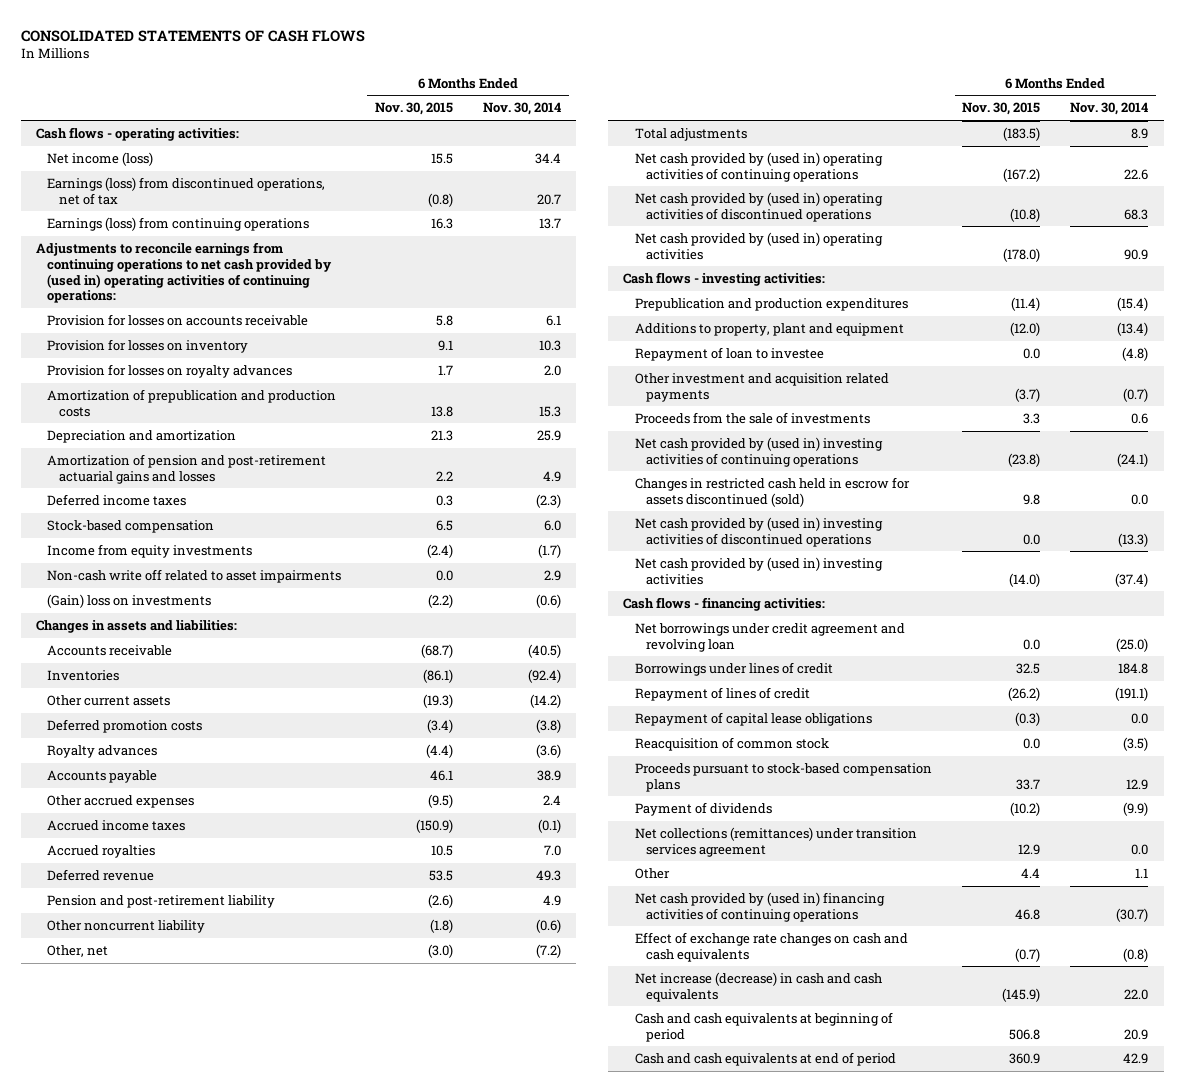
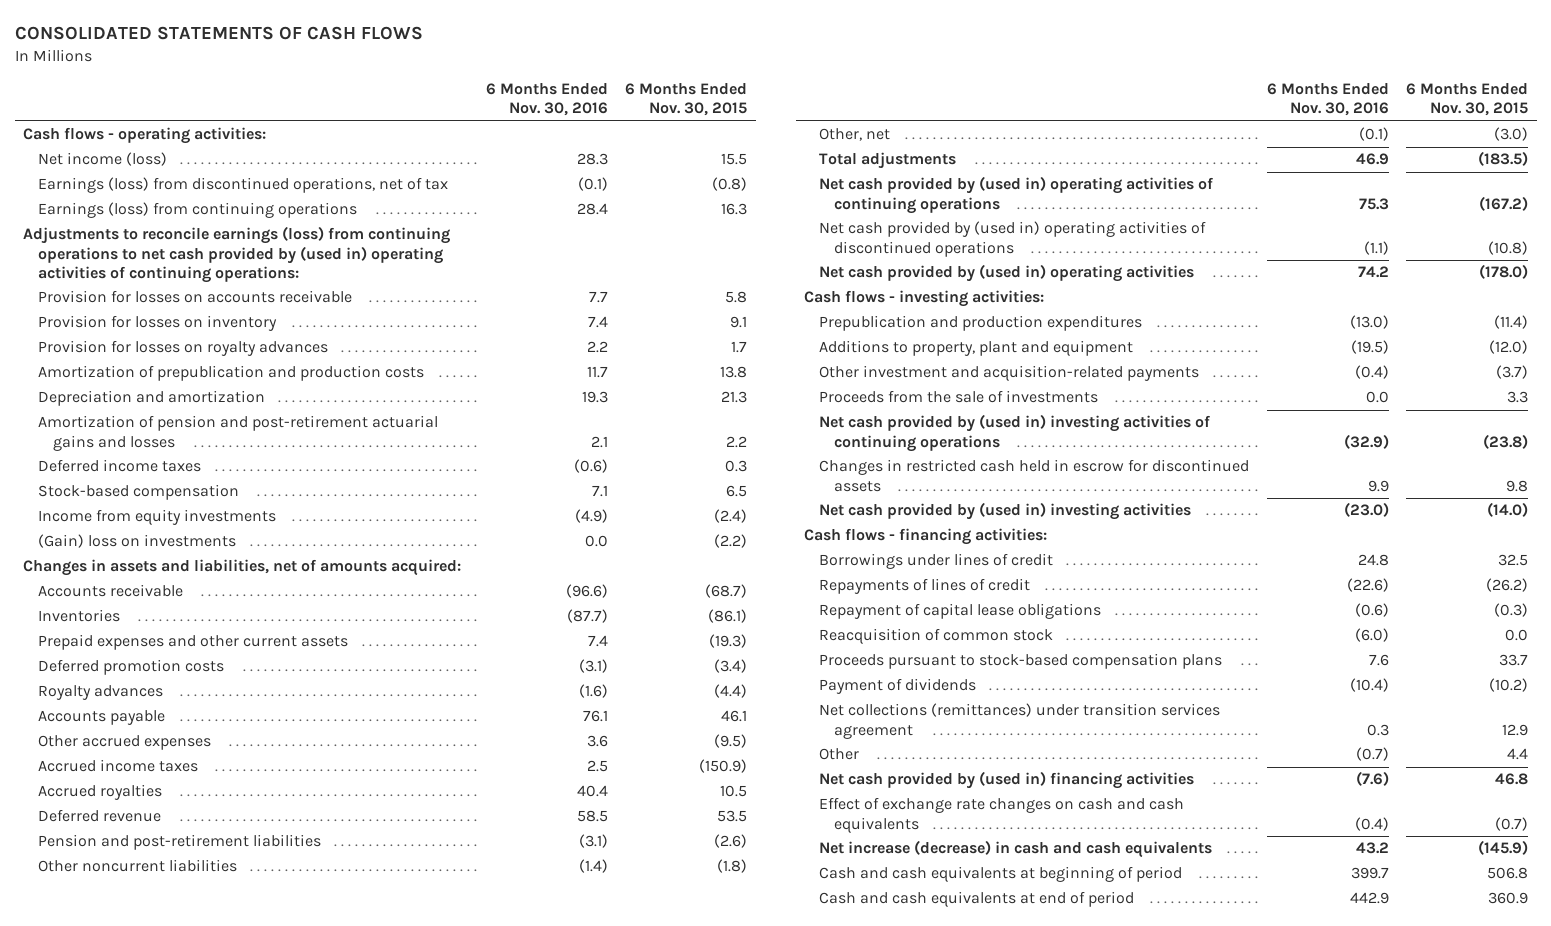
[482,102,561,116] Nov. 30, 2014 -> none
none -> [485,83,608,117] 6 Months Ended Nov. 30, 2016
[35,241,333,304] Adjustments to reconcile earnings from continuing operations to net cash provided by (used in) operating activities of continuing operations: -> [23,226,451,283] Adjustments to reconcile earnings (loss) from continuing operations to net cash provided by (used in) operating activities of continuing operations:
[47,568,342,583] Non-cash write off related to asset impairments -> none
[35,619,237,633] Changes in assets and liabilities: -> [23,559,462,577] Changes in assets and liabilities, net of amounts acquired:
[47,694,171,706] Other current assets -> [38,634,349,651] Prepaid expenses and other current assets
[47,894,276,908] Pension and post-retirement liability -> [38,834,322,851] Pension and post-retirement liabilities
[47,919,206,933] Other noncurrent liability -> [38,859,238,873] Other noncurrent liabilities
[634,346,824,361] Repayment of loan to investee -> none
[634,372,889,402] Other investment and acquisition related payments -> [819,365,1200,382] Other investment and acquisition-related payments
[634,516,883,547] Net cash provided by (used in) investing activities of discontinued operations -> none
[634,476,910,507] Changes in restricted cash held in escrow for assets discontinued (sold) -> [819,459,1250,492] Changes in restricted cash held in escrow for discontinued assets
[634,622,905,652] Net borrowings under credit agreement and revolving loan -> none
[634,686,810,701] Repayment of lines of credit -> [819,578,1031,595] Repayments of lines of credit
[634,891,885,922] Net cash provided by (used in) financing activities of continuing operations -> [819,771,1195,790] Net cash provided by (used in) financing activities

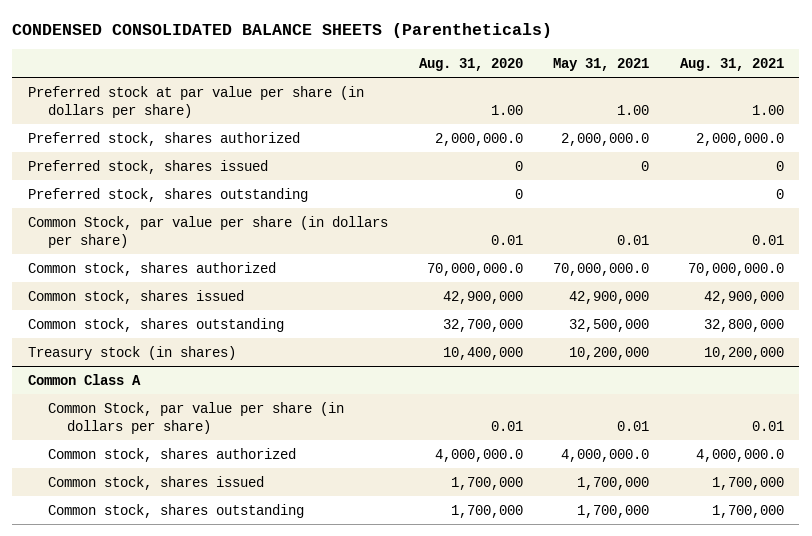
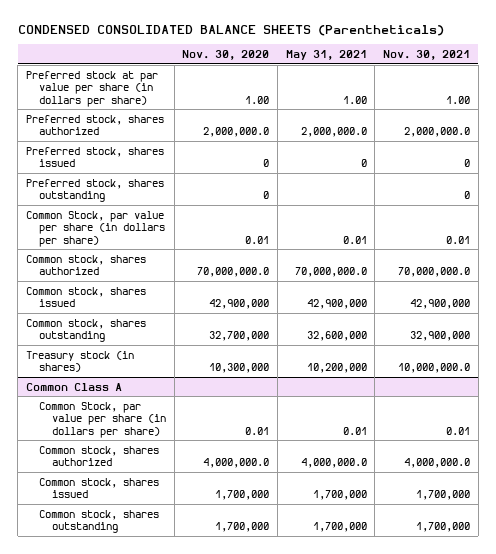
[418,57,523,71] Aug. 31, 2020 -> none
[679,57,784,71] Aug. 31, 2021 -> none
none -> [182,49,270,60] Nov. 30, 2020
none -> [383,49,471,60] Nov. 30, 2021
[569,318,650,332] 32,500,000 -> [306,331,367,342] 32,600,000

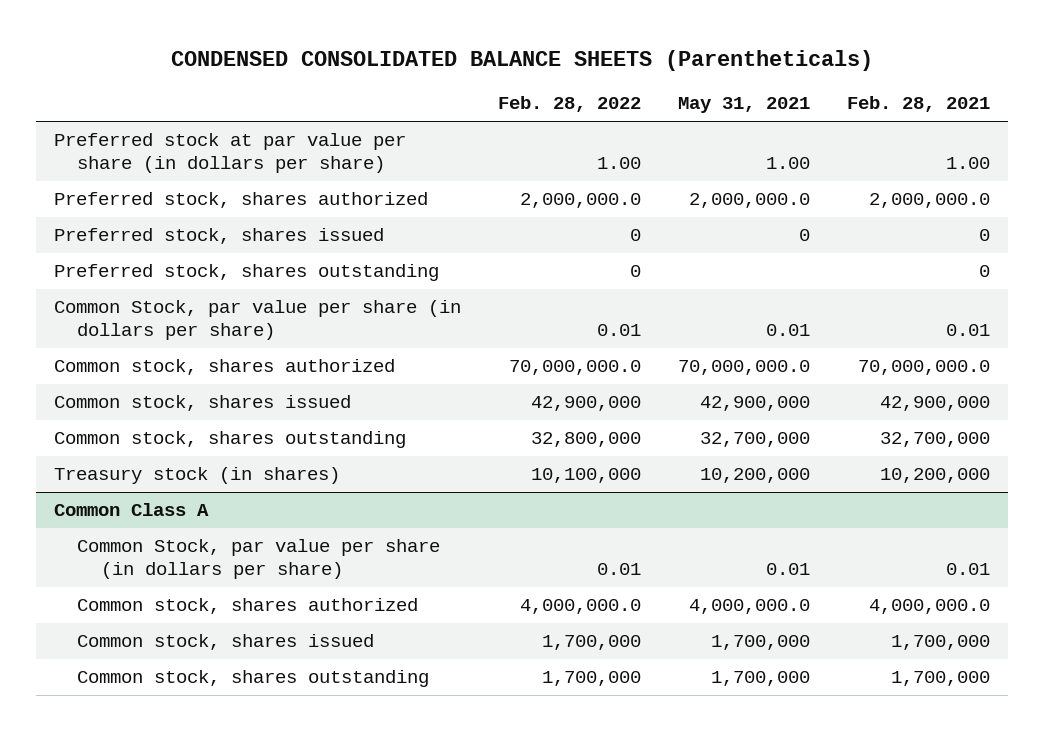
[182,49,270,60] Nov. 30, 2020 -> none
[383,49,471,60] Nov. 30, 2021 -> none
none -> [498,96,642,113] Feb. 28, 2022
none -> [846,96,990,113] Feb. 28, 2021
[306,331,367,342] 32,600,000 -> [699,432,810,448] 32,700,000

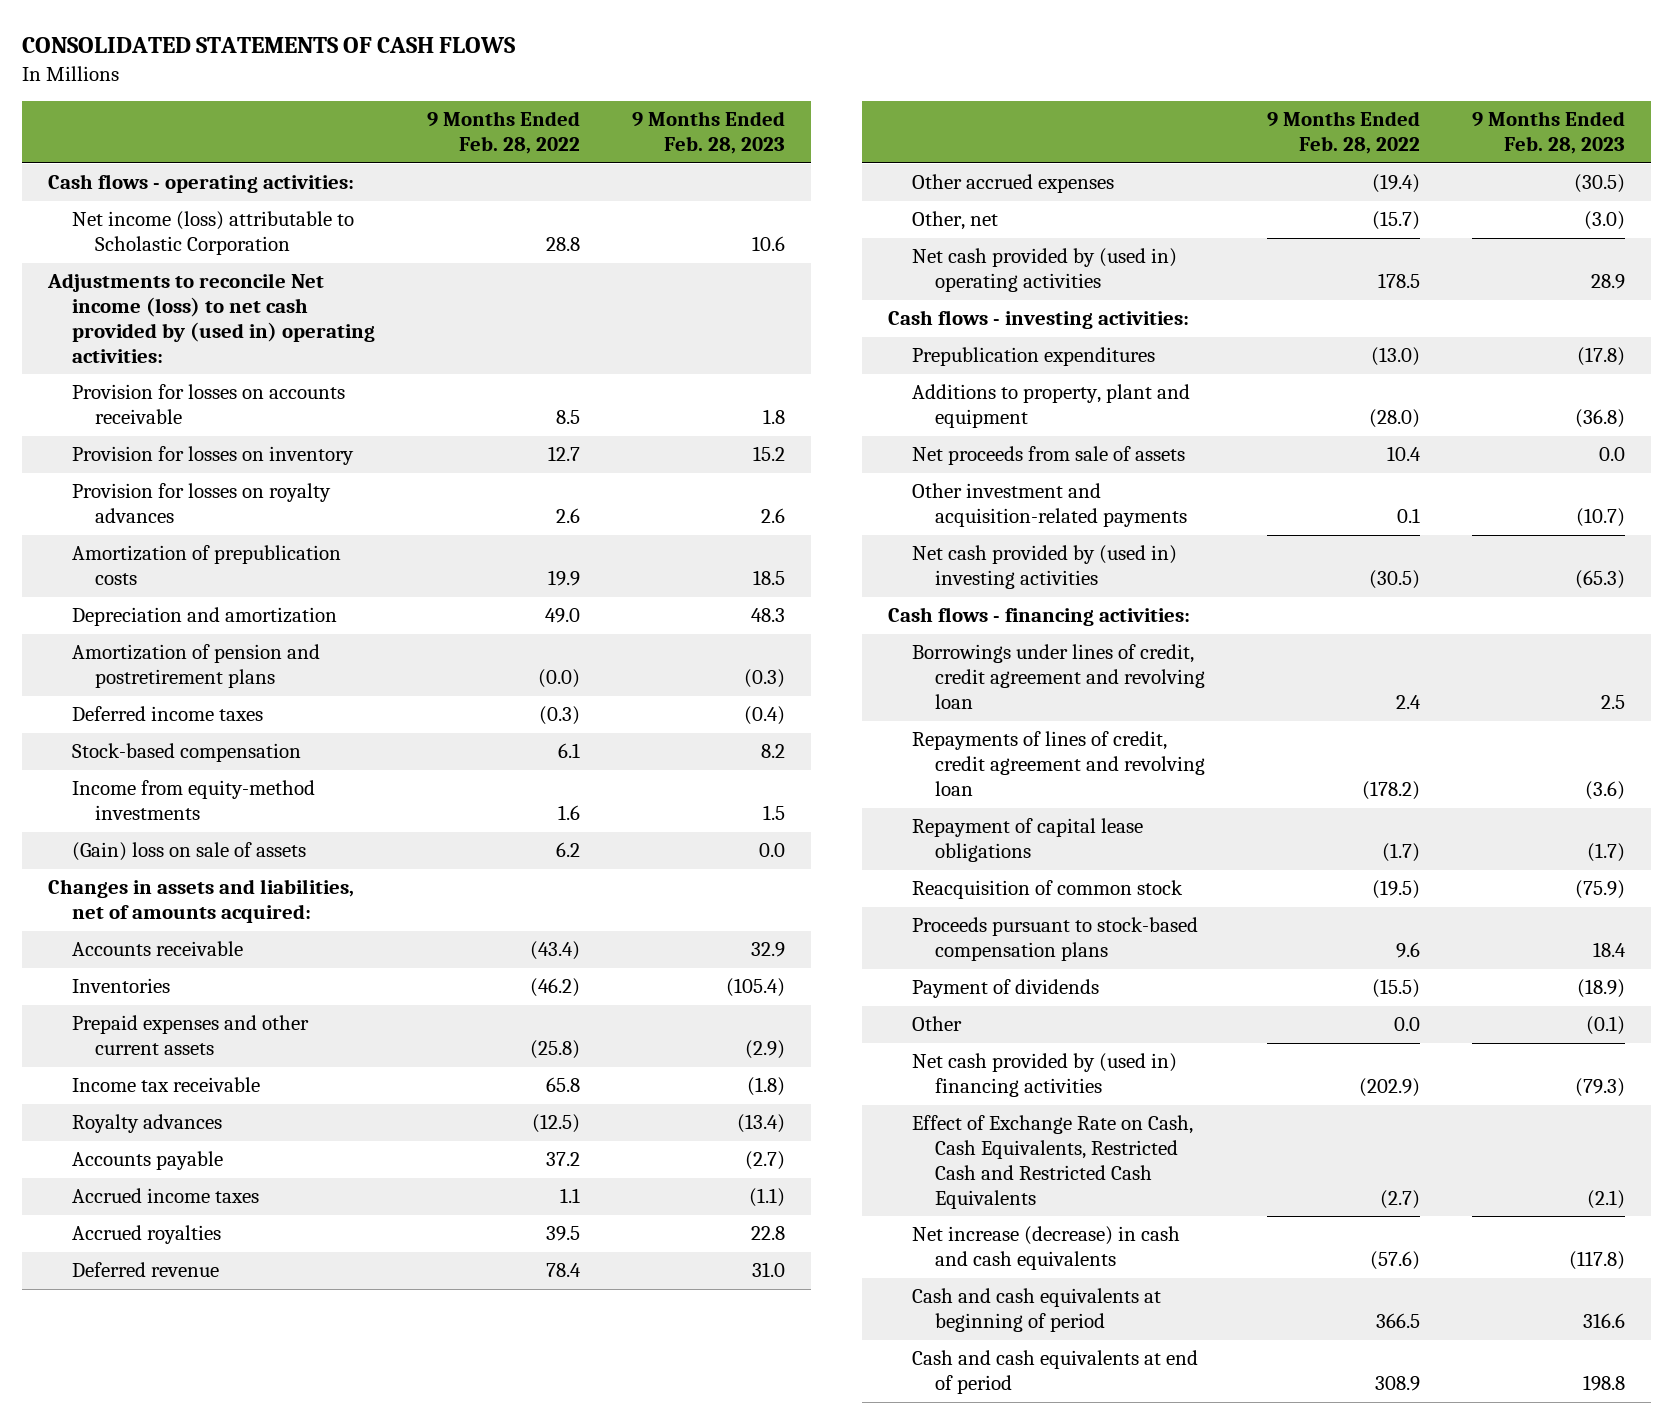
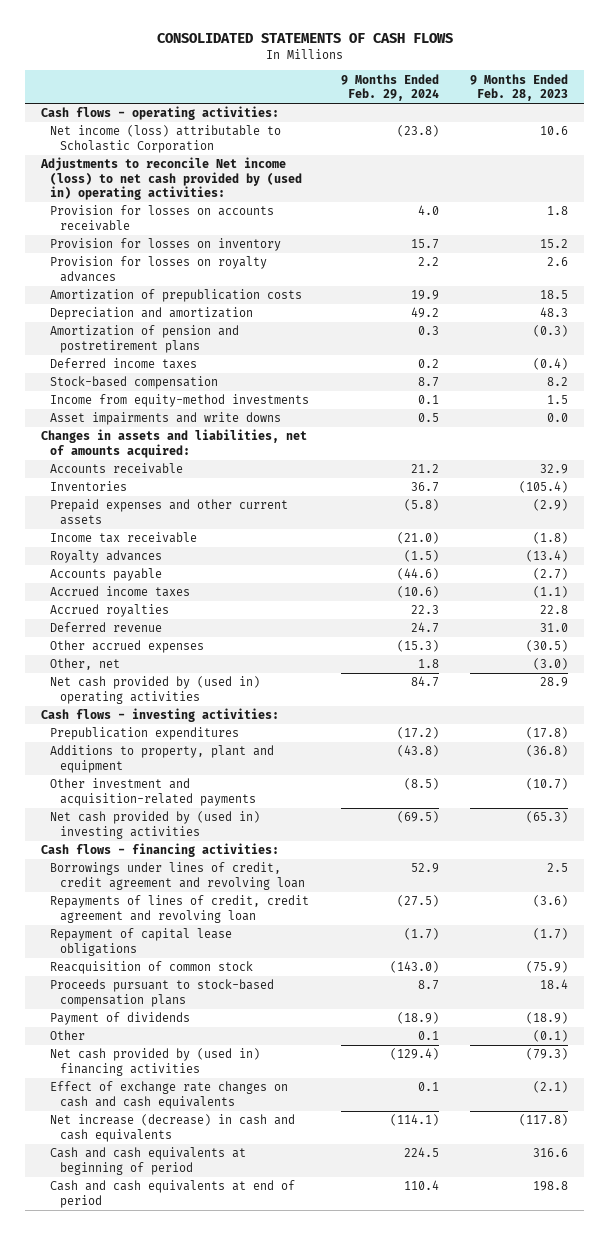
[426,111,580,155] 9 Months Ended Feb. 28, 2022 -> none
none -> [340,73,439,102] 9 Months Ended Feb. 29, 2024
[71,842,306,862] (Gain) loss on sale of assets -> none
none -> [50,412,282,426] Asset impairments and write downs
[911,446,1185,466] Net proceeds from sale of assets -> none
[911,1115,1193,1209] Effect of Exchange Rate on Cash, Cash Equivalents, Restricted Cash and Restricted Cash Equivalents -> [50,1081,289,1109] Effect of exchange rate changes on cash and cash equivalents

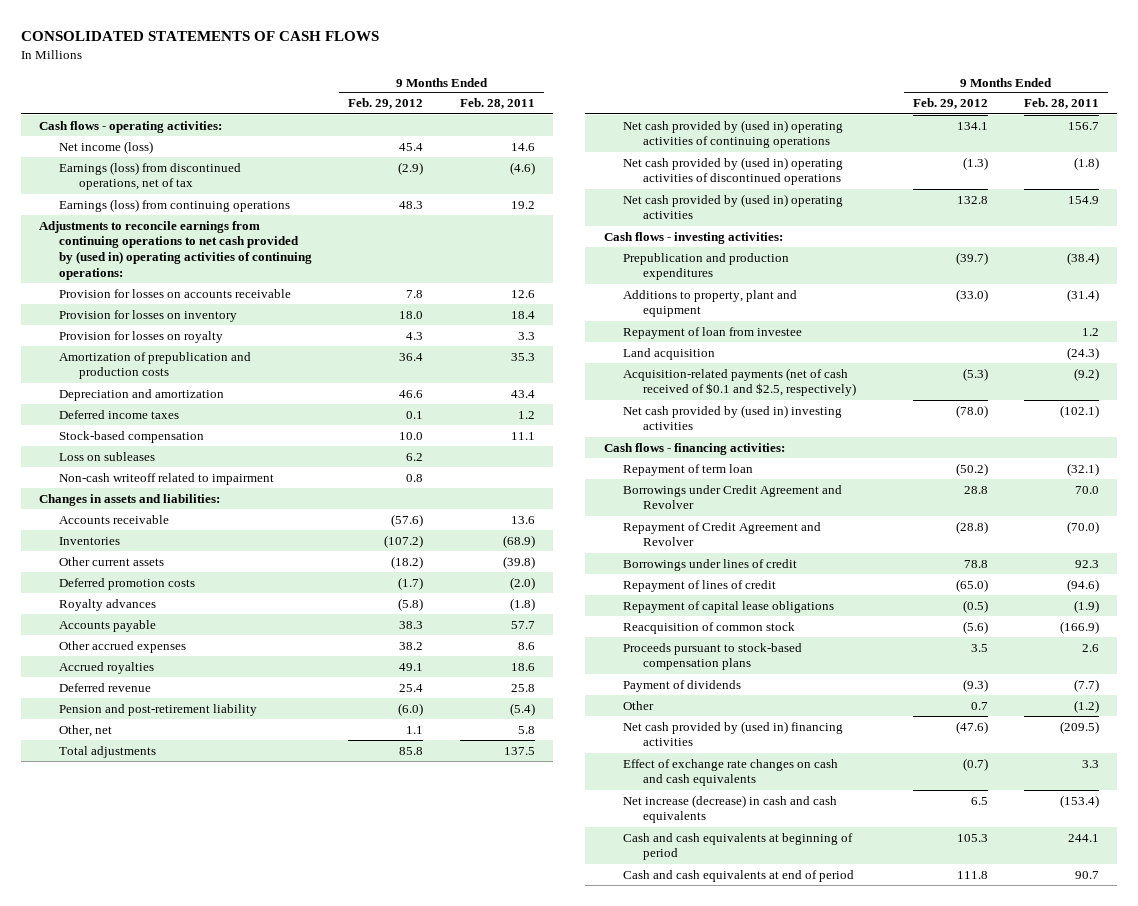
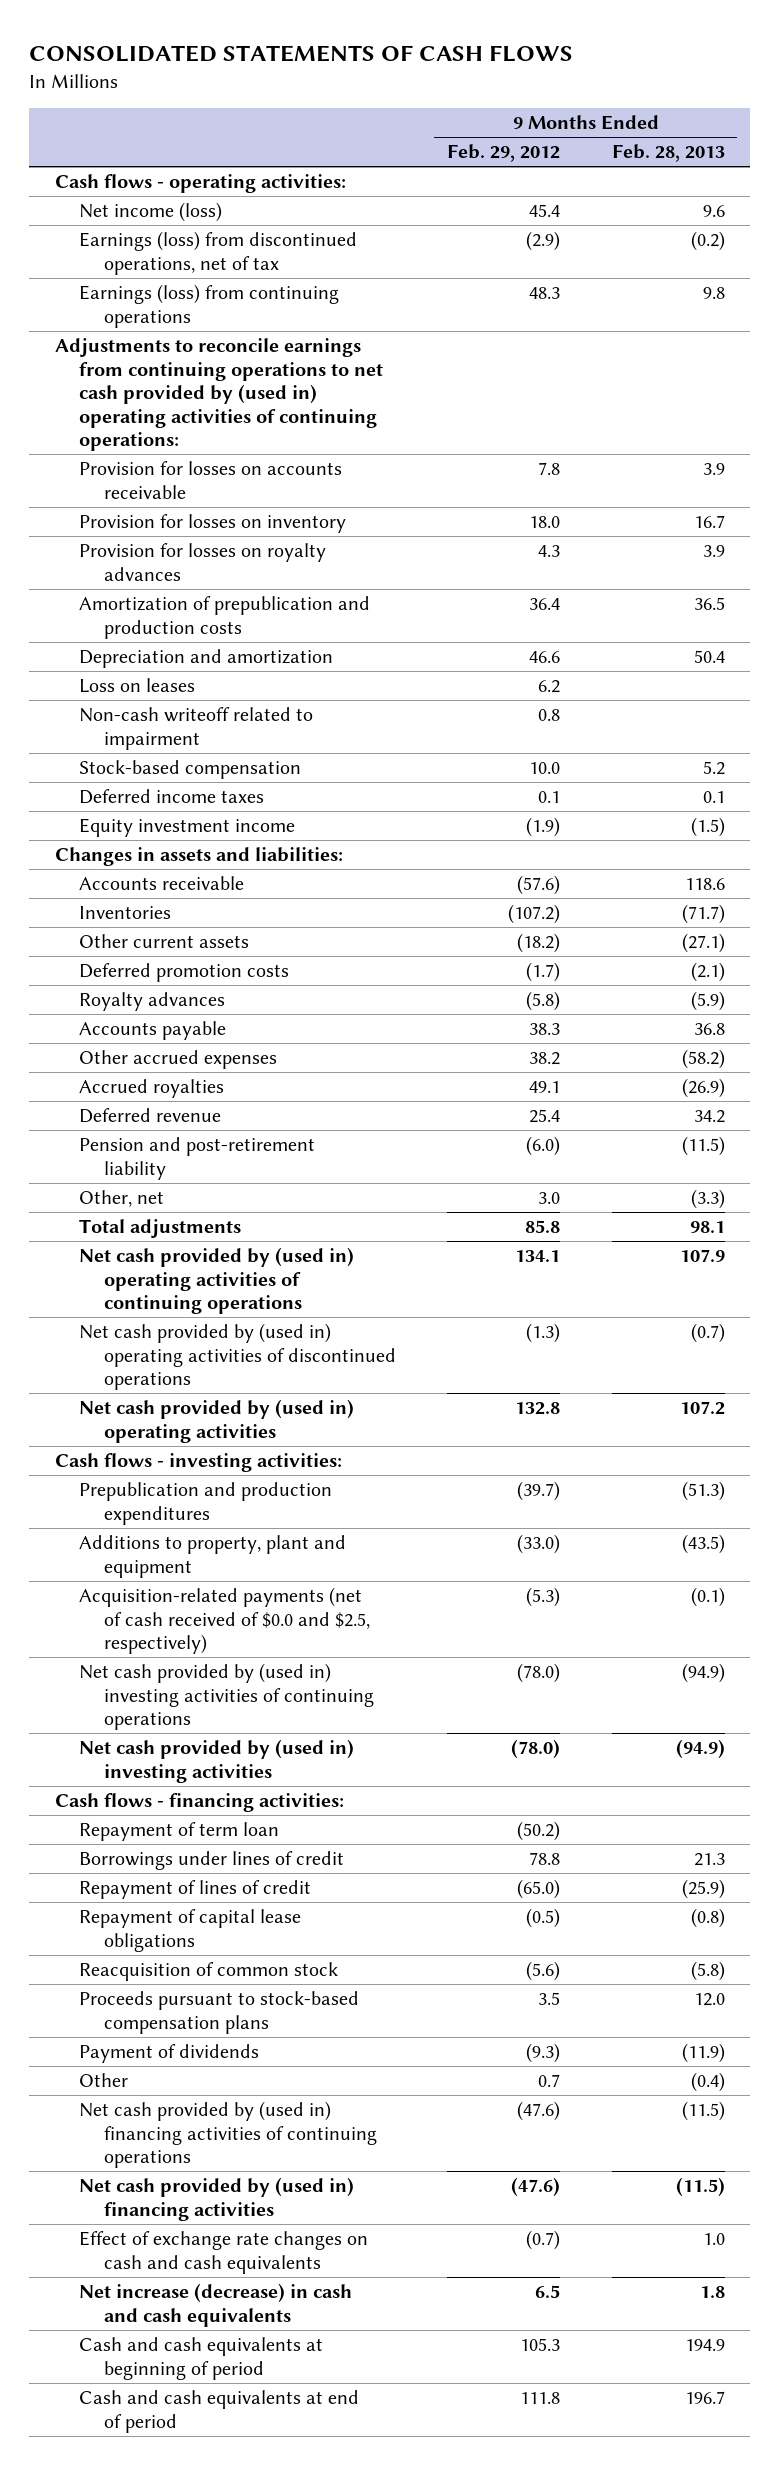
[459,98,535,110] Feb. 28, 2011 -> none
none -> [611,144,725,163] Feb. 28, 2013
[59,330,224,343] Provision for losses on royalty -> [79,543,327,581] Provision for losses on royalty advances
[59,451,156,461] Loss on subleases -> [79,678,196,694] Loss on leases
[59,430,205,443] Stock-based compensation -> [79,760,302,780] Stock-based compensation
[59,409,180,419] Deferred income taxes -> [79,789,265,805] Deferred income taxes
none -> [79,818,296,838] Equity investment income
[406,725,424,734] 1.1 -> [538,1192,561,1205] 3.0
[623,326,803,339] Repayment of loan from investee -> none
[623,347,716,360] Land acquisition -> none
[623,367,857,397] Acquisition-related payments (net of cash received of $0.1 and $2.5, respectively) -> [79,1587,370,1655] Acquisition-related payments (net of cash received of $0.0 and $2.5, respectively)
none -> [79,1663,374,1731] Net cash provided by (used in) investing activities of continuing operations
[623,484,843,510] Borrowings under Credit Agreement and Revolver -> none
[623,521,822,547] Repayment of Credit Agreement and Revolver -> none
none -> [79,2101,377,2169] Net cash provided by (used in) financing activities of continuing operations

